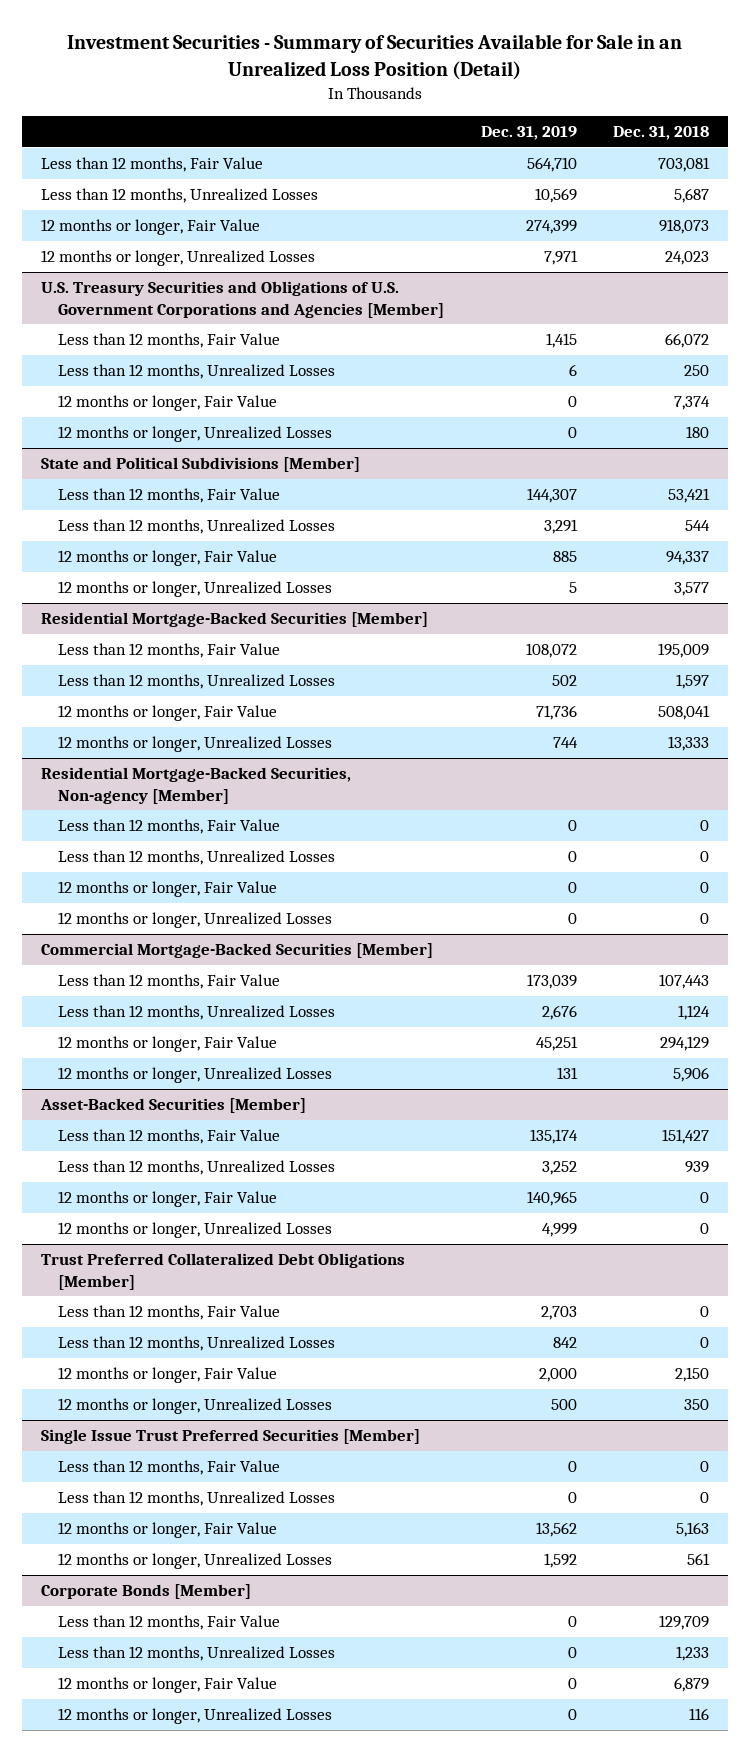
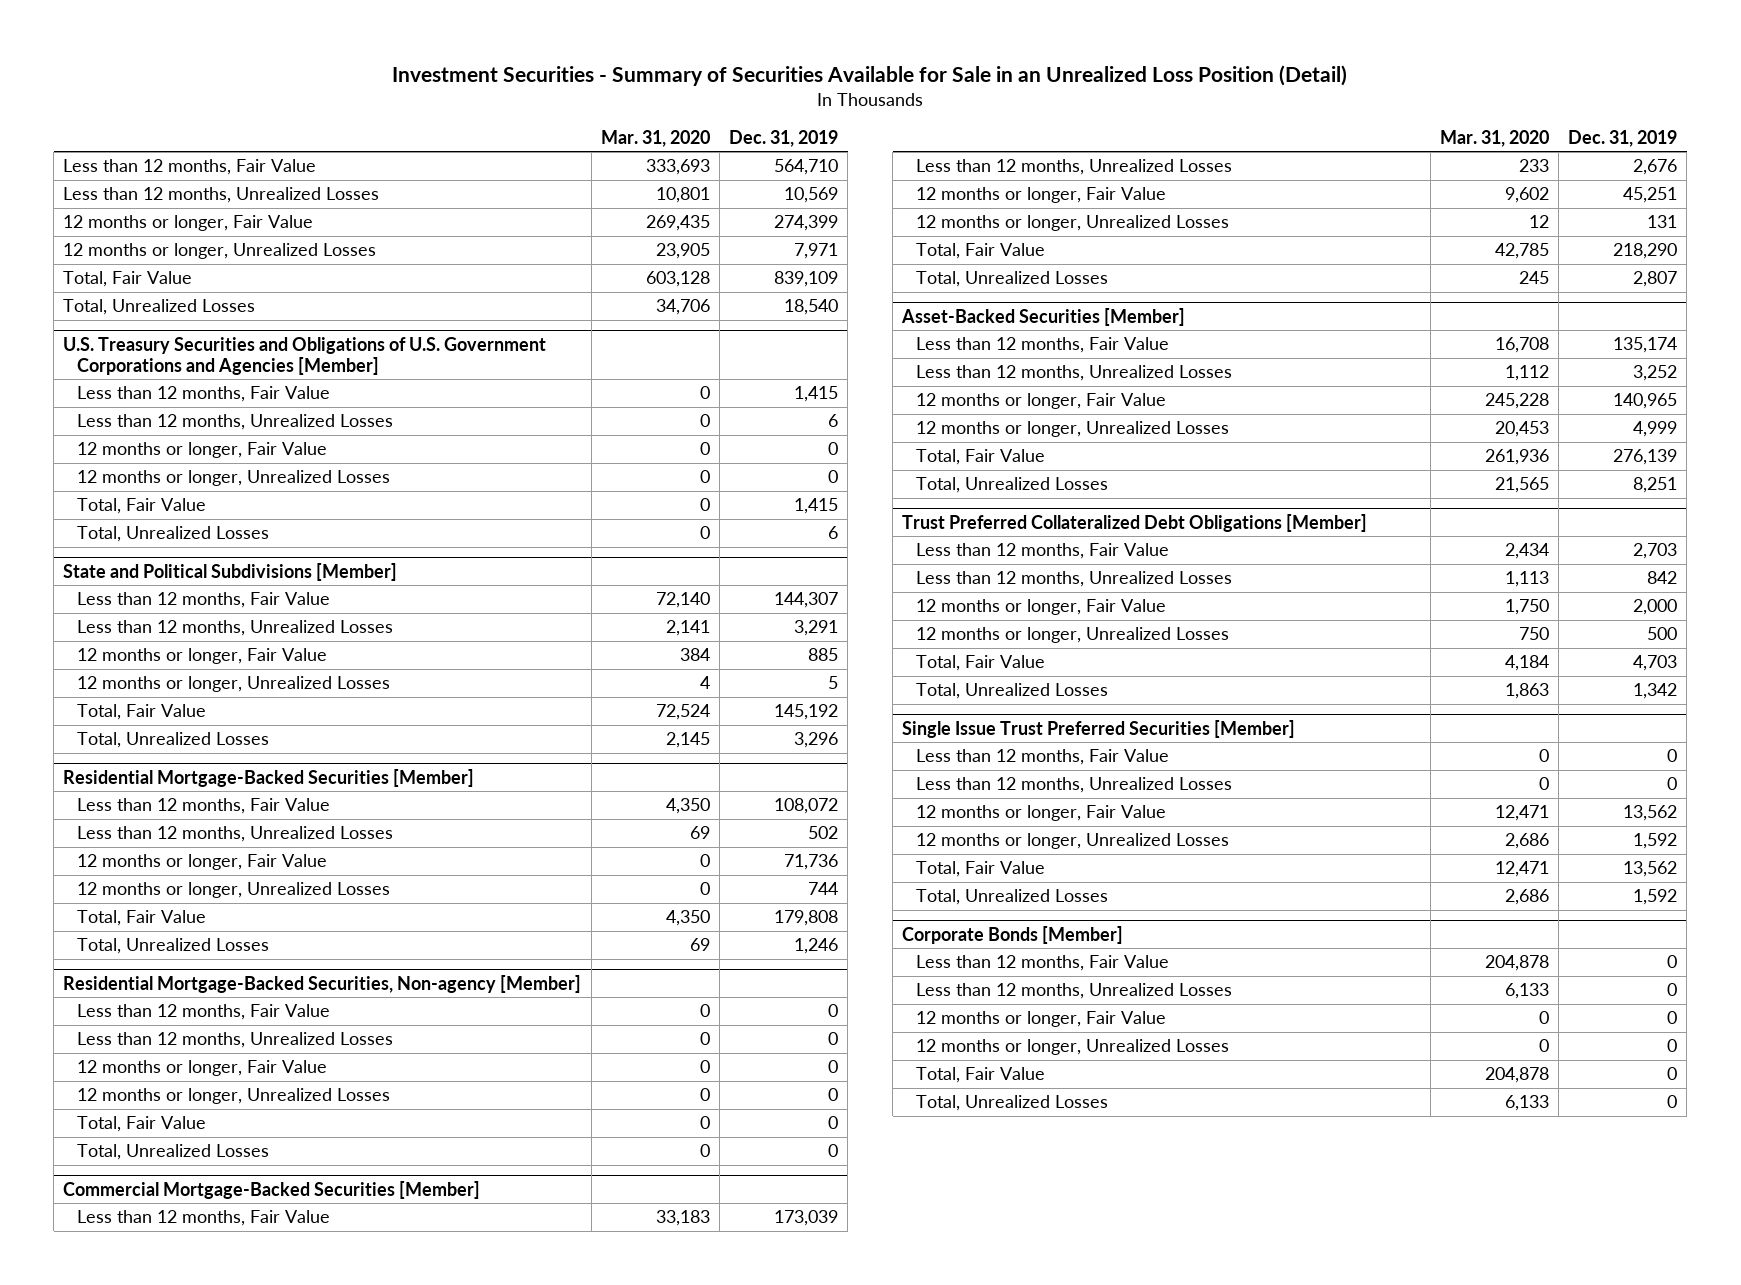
[613,126,710,141] Dec. 31, 2018 -> none
none -> [600,130,710,148] Mar. 31, 2020
none -> [63,271,193,288] Total, Fair Value
none -> [63,299,256,316] Total, Unrealized Losses
none -> [76,498,206,515] Total, Fair Value
none -> [76,526,269,543] Total, Unrealized Losses
none -> [76,704,206,721] Total, Fair Value
none -> [76,732,269,749] Total, Unrealized Losses
none -> [76,910,206,927] Total, Fair Value
none -> [76,938,269,955] Total, Unrealized Losses
none -> [76,1116,206,1133] Total, Fair Value
none -> [76,1144,269,1161] Total, Unrealized Losses
none -> [915,243,1045,260] Total, Fair Value
none -> [915,271,1108,288] Total, Unrealized Losses
none -> [915,449,1045,466] Total, Fair Value
none -> [915,477,1108,494] Total, Unrealized Losses
none -> [915,655,1045,672] Total, Fair Value
none -> [915,683,1108,700] Total, Unrealized Losses
none -> [915,861,1045,878] Total, Fair Value
none -> [915,889,1108,906] Total, Unrealized Losses
none -> [915,1067,1045,1084] Total, Fair Value
none -> [915,1095,1108,1112] Total, Unrealized Losses

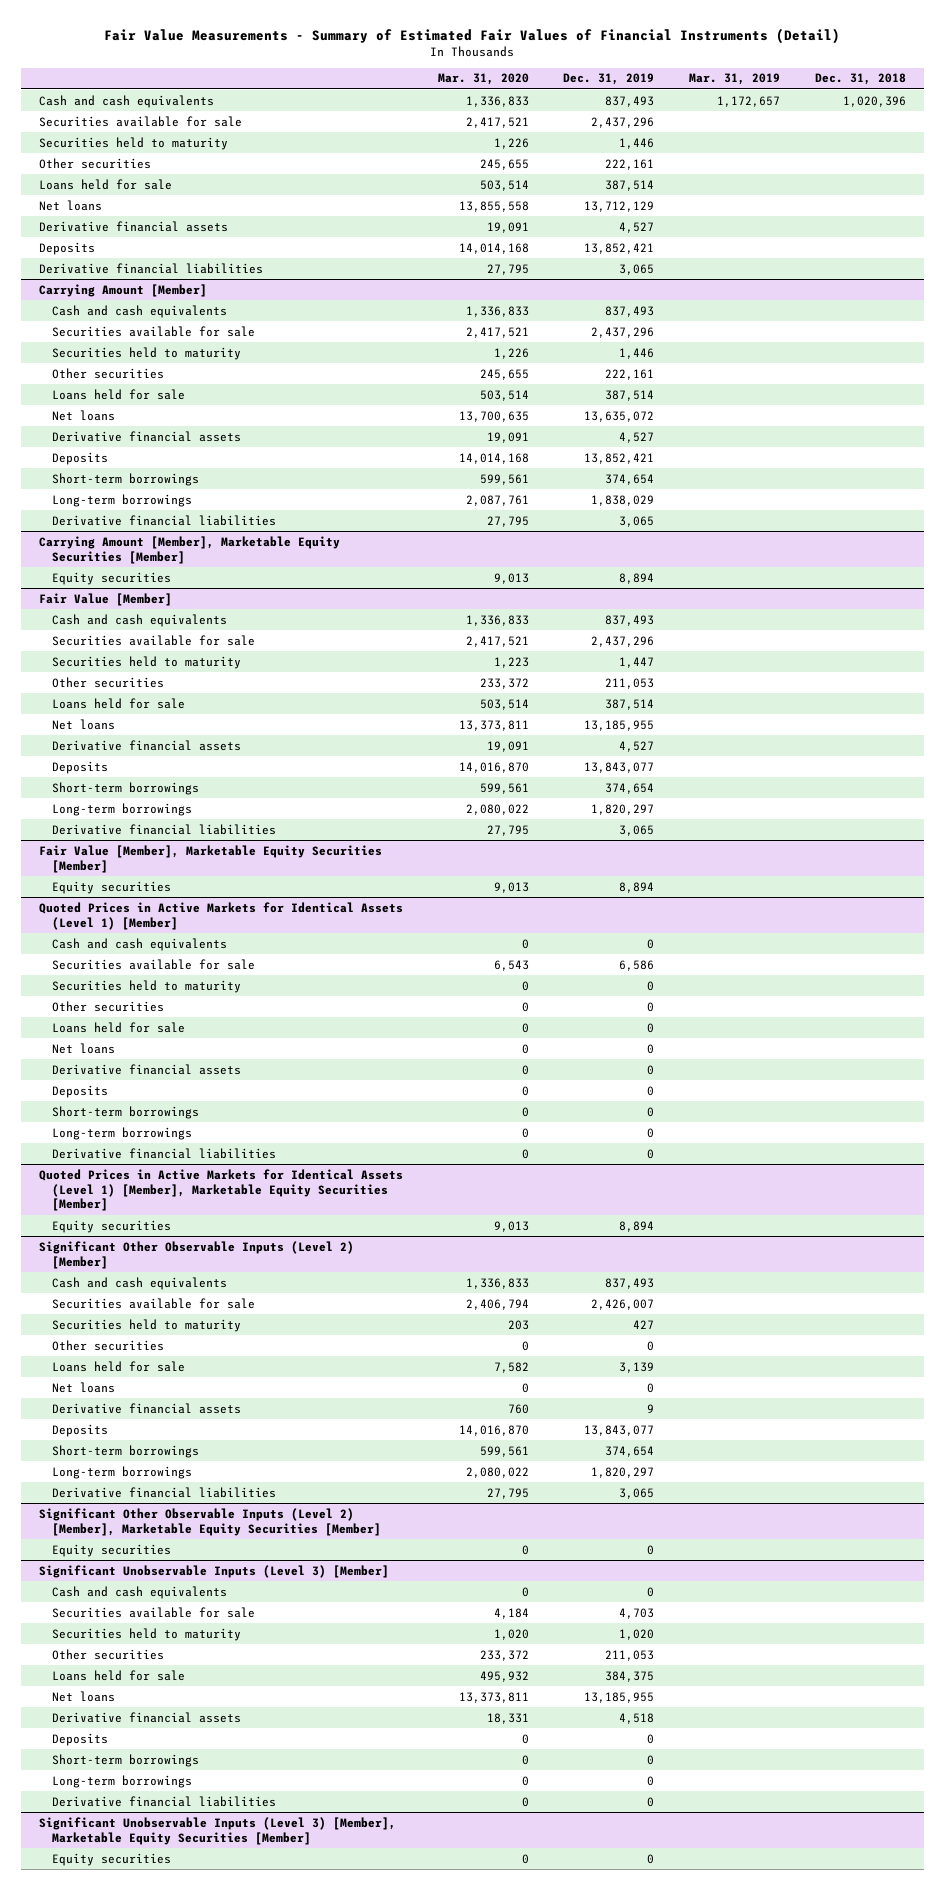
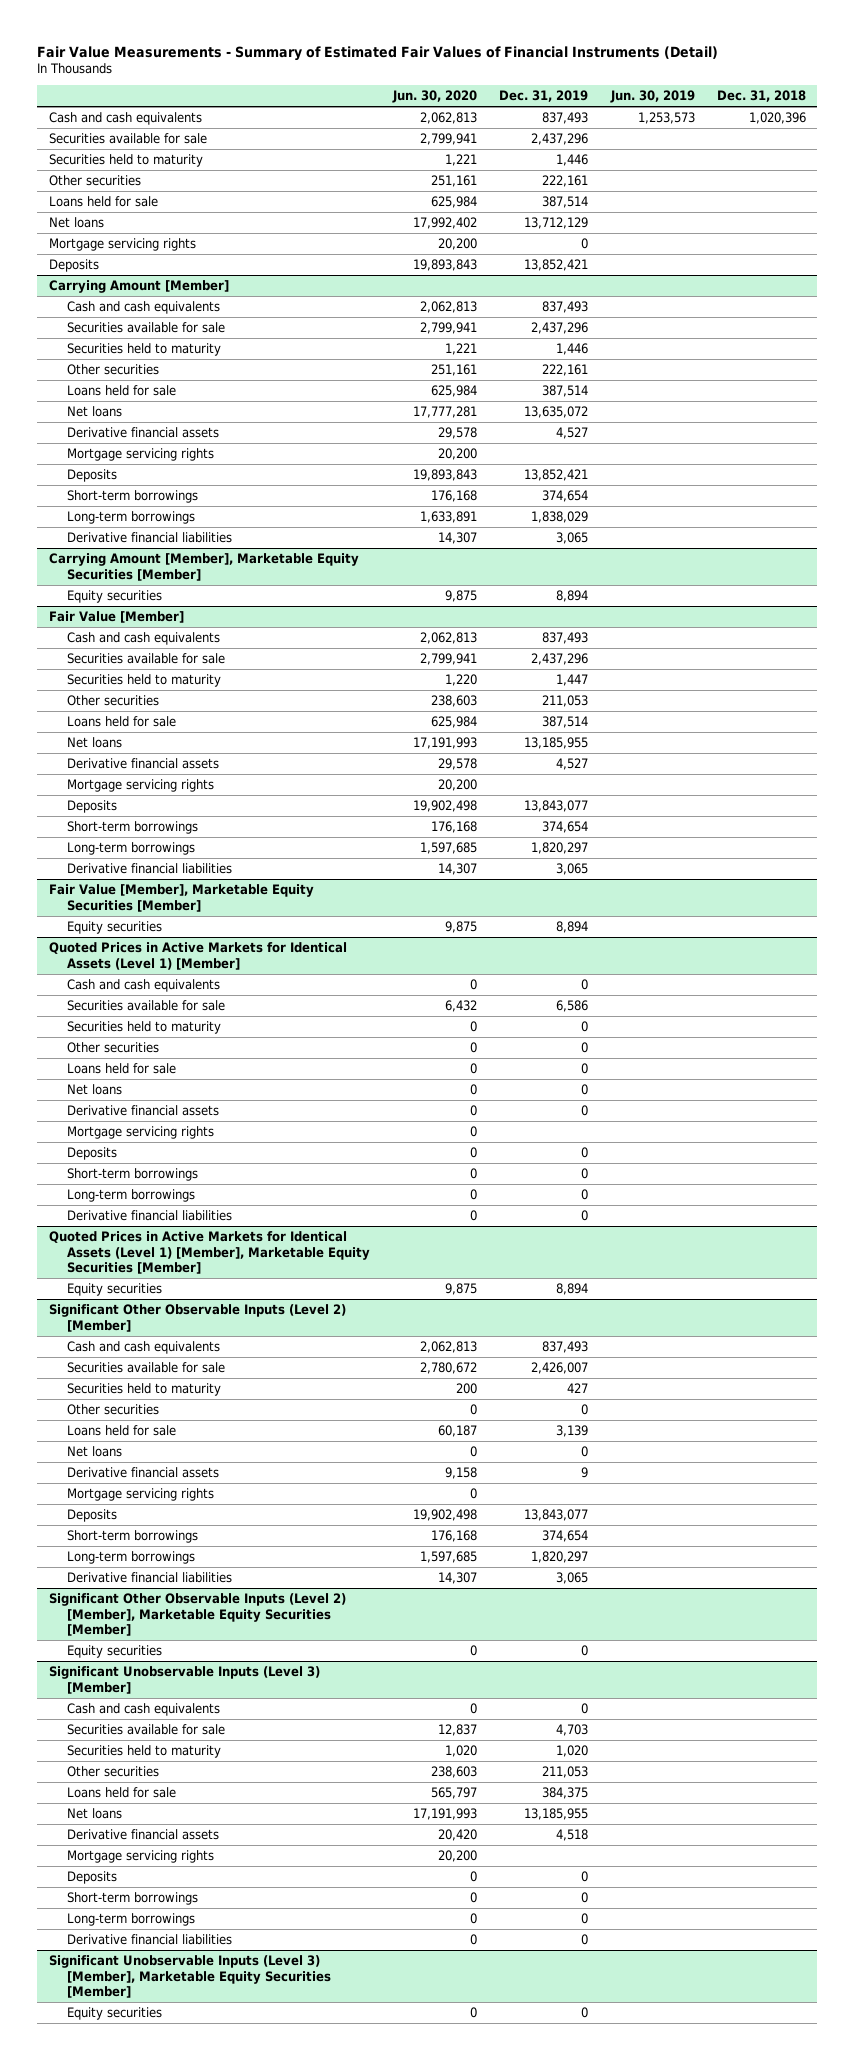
[437,73,529,86] Mar. 31, 2020 -> none
[689,73,781,86] Mar. 31, 2019 -> none
none -> [391,90,477,104] Jun. 30, 2020
none -> [609,90,695,104] Jun. 30, 2019
[38,220,228,232] Derivative financial assets -> none
none -> [48,238,196,252] Mortgage servicing rights
[38,262,263,274] Derivative financial liabilities -> none
none -> [67,448,215,462] Mortgage servicing rights
none -> [67,779,215,793] Mortgage servicing rights
none -> [67,1126,215,1140] Mortgage servicing rights
none -> [67,1488,215,1502] Mortgage servicing rights
none -> [67,1850,215,1864] Mortgage servicing rights

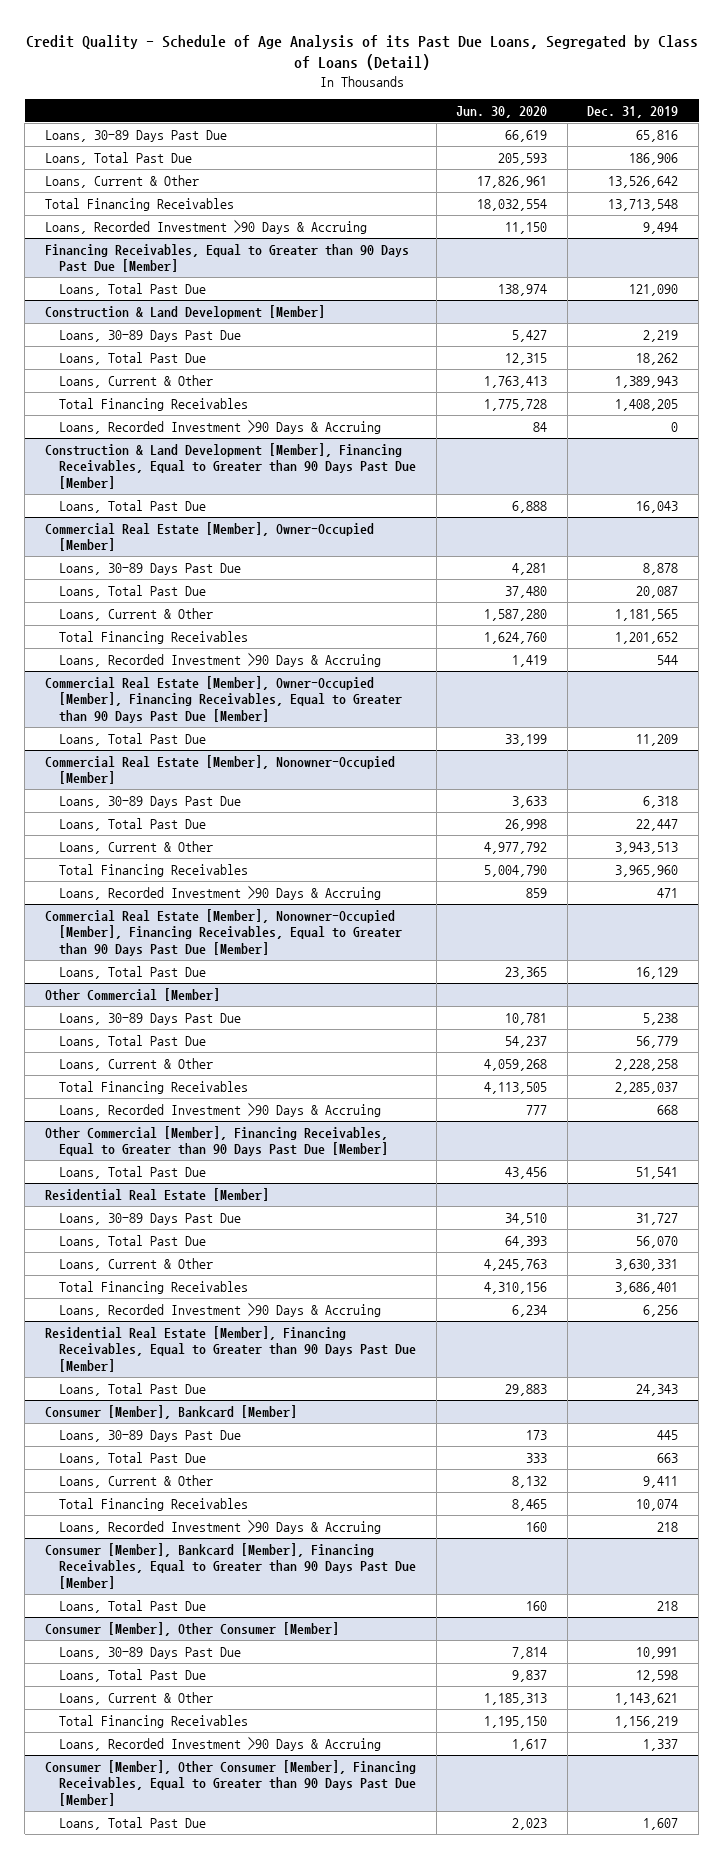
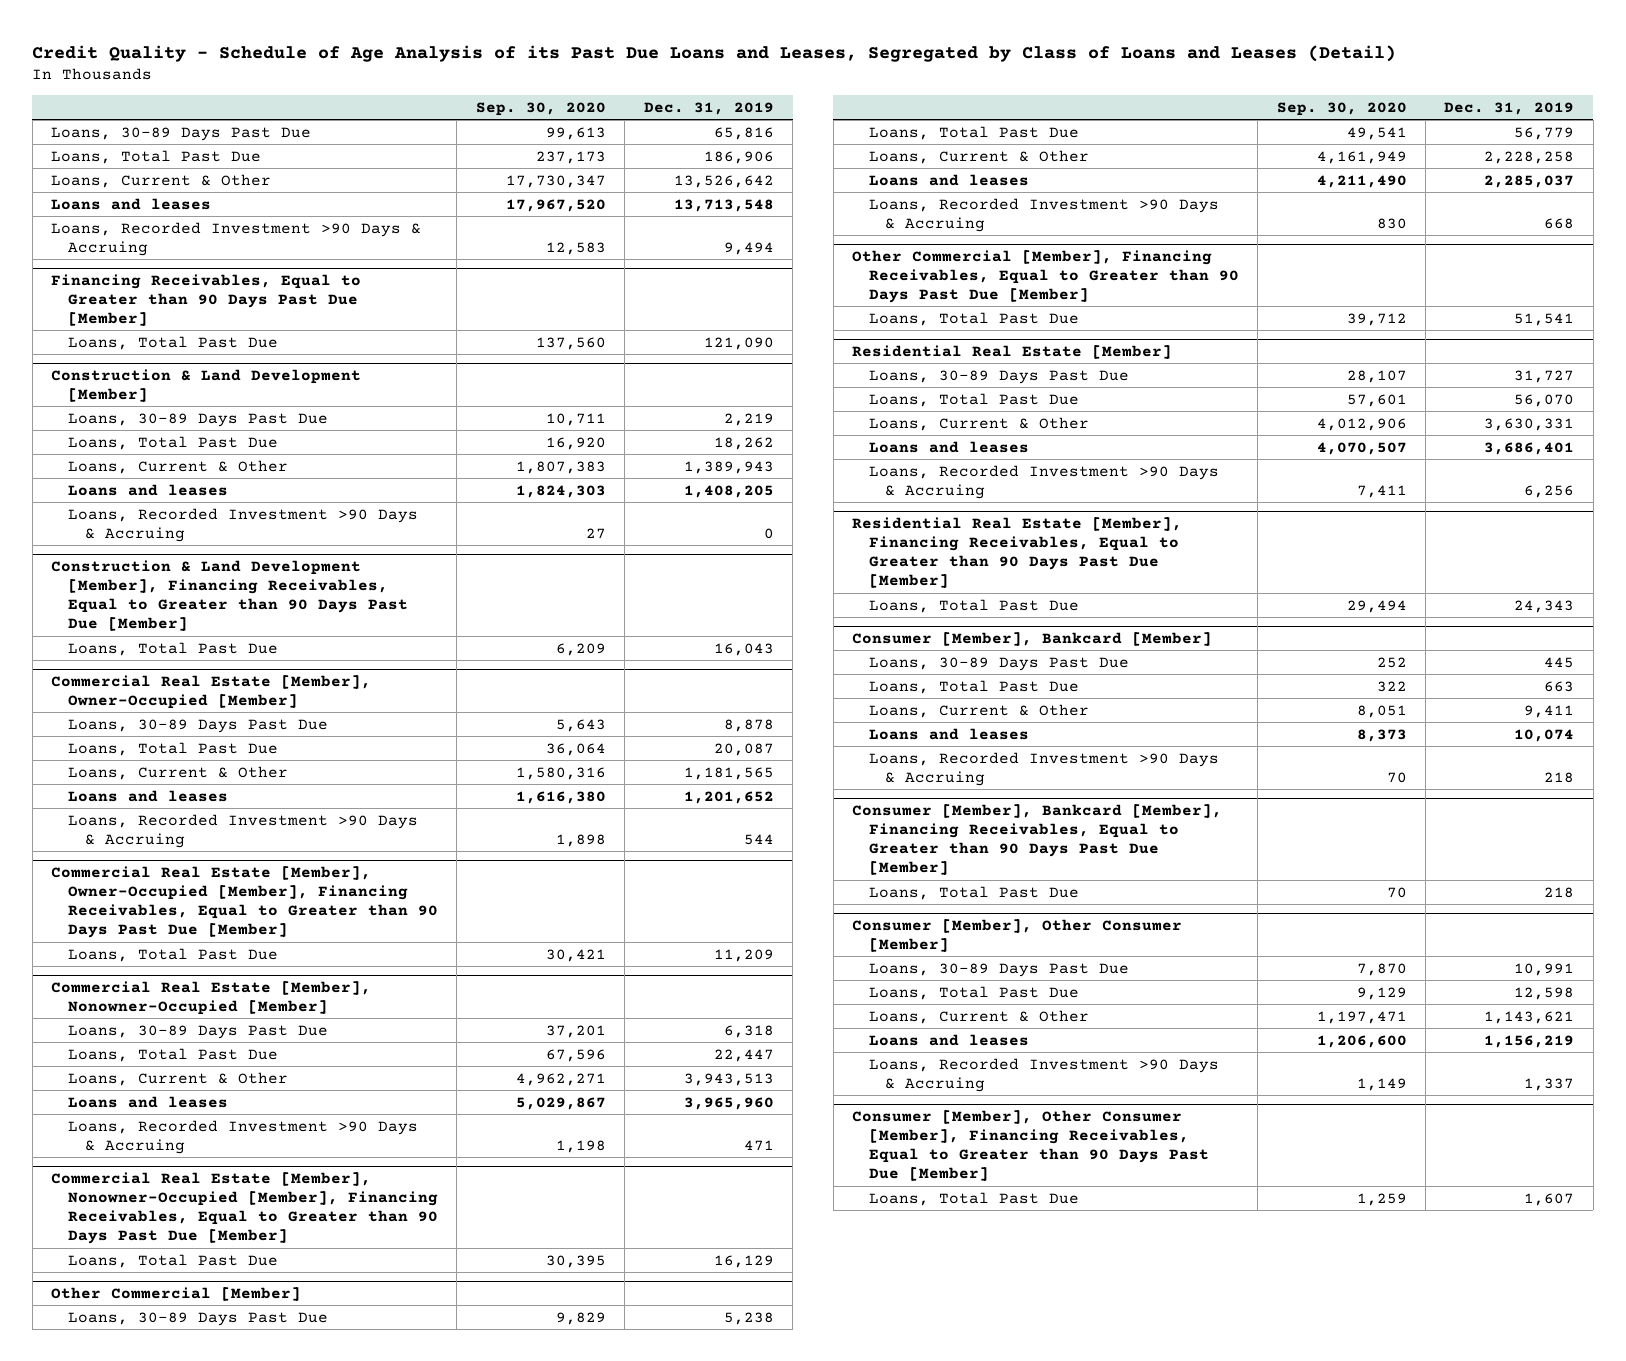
[25,35,698,71] Credit Quality - Schedule of Age Analysis of its Past Due Loans, Segregated by Class of Loans (Detail) -> [32,44,1397,62] Credit Quality - Schedule of Age Analysis of its Past Due Loans and Leases, Segregated by Class of Loans and Leases (Detail)
[456,105,548,118] Jun. 30, 2020 -> none
none -> [475,101,606,116] Sep. 30, 2020
[45,197,235,211] Total Financing Receivables -> [51,197,212,210] Loans and leases
[59,397,249,411] Total Financing Receivables -> [67,483,228,496] Loans and leases
[59,630,249,644] Total Financing Receivables -> [67,789,228,802] Loans and leases
[59,863,249,877] Total Financing Receivables -> [67,1095,228,1108] Loans and leases
[59,1080,249,1094] Total Financing Receivables -> [868,173,1029,186] Loans and leases
[59,1280,249,1294] Total Financing Receivables -> [868,440,1029,453] Loans and leases
[59,1497,249,1511] Total Financing Receivables -> [868,727,1029,740] Loans and leases
[59,1714,249,1728] Total Financing Receivables -> [868,1033,1029,1046] Loans and leases

